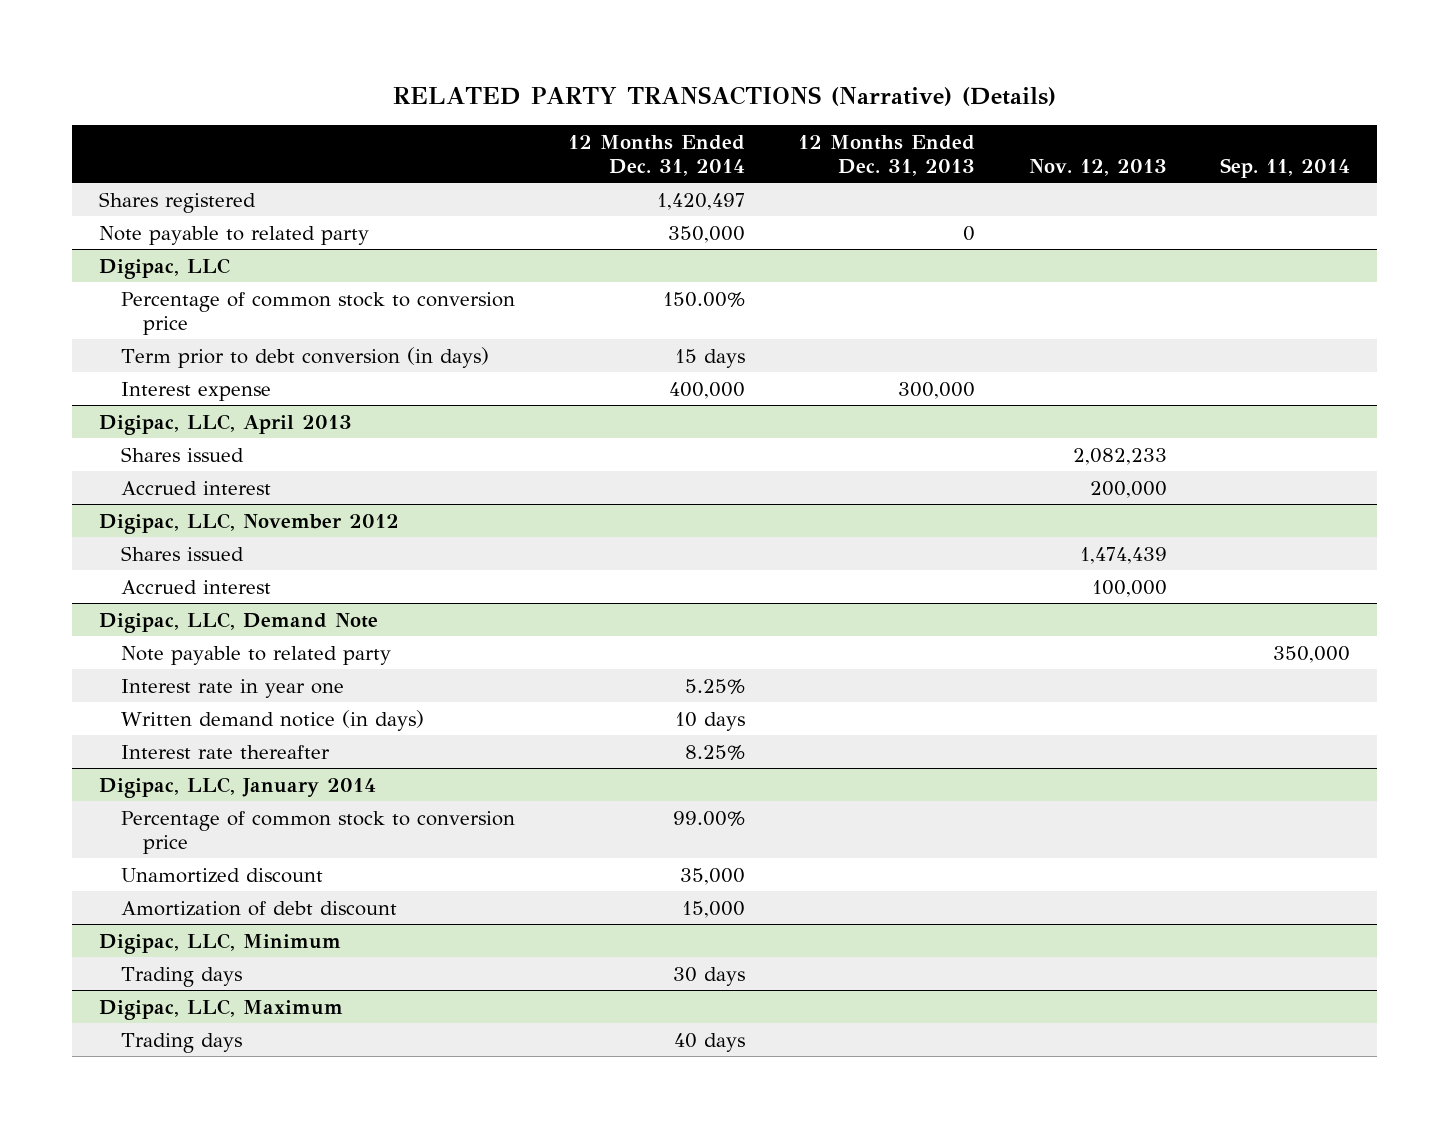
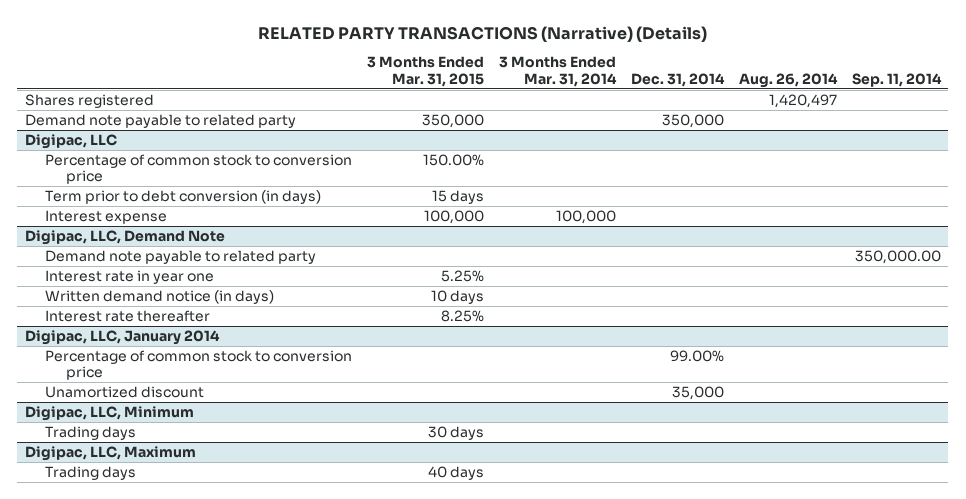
[568,134,746,176] 12 Months Ended Dec. 31, 2014 -> none
[798,134,976,176] 12 Months Ended Dec. 31, 2013 -> none
[1028,158,1167,176] Nov. 12, 2013 -> none
none -> [367,56,485,87] 3 Months Ended Mar. 31, 2015
none -> [499,56,618,87] 3 Months Ended Mar. 31, 2014
none -> [630,72,725,87] Dec. 31, 2014
none -> [738,72,838,88] Aug. 26, 2014
[98,225,369,245] Note payable to related party -> [24,113,296,128] Demand note payable to related party
[98,413,352,435] Digipac, LLC, April 2013 -> none
[120,446,244,462] Shares issued -> none
[120,480,271,495] Accrued interest -> none
[98,512,399,534] Digipac, LLC, November 2012 -> none
[120,545,244,561] Shares issued -> none
[120,579,271,594] Accrued interest -> none
[120,645,391,665] Note payable to related party -> [45,249,317,264] Demand note payable to related party
[1272,645,1350,663] 350,000 -> [854,249,941,264] 350,000.00
[120,900,397,916] Amortization of debt discount -> none

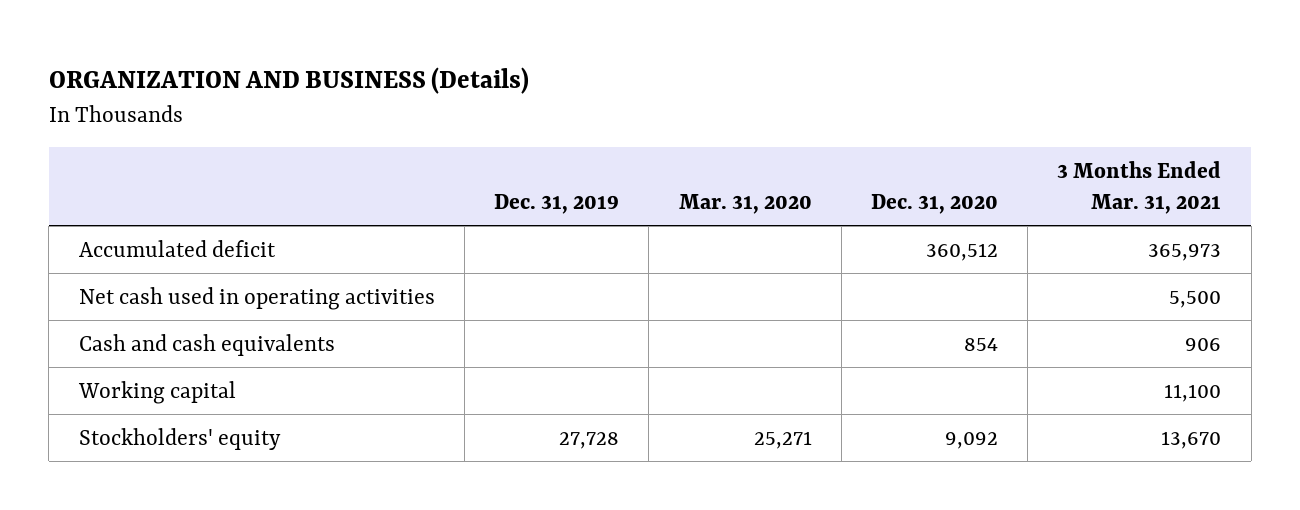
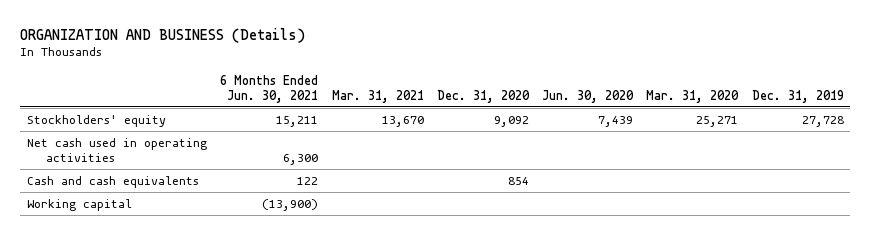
[1057,160,1222,214] 3 Months Ended Mar. 31, 2021 -> none
none -> [220,74,319,103] 6 Months Ended Jun. 30, 2021
none -> [331,89,424,103] Mar. 31, 2021
none -> [542,89,635,103] Jun. 30, 2020
[78,239,276,257] Accumulated deficit -> none
[78,427,281,450] Stockholders' equity -> [27,114,167,127] Stockholders' equity

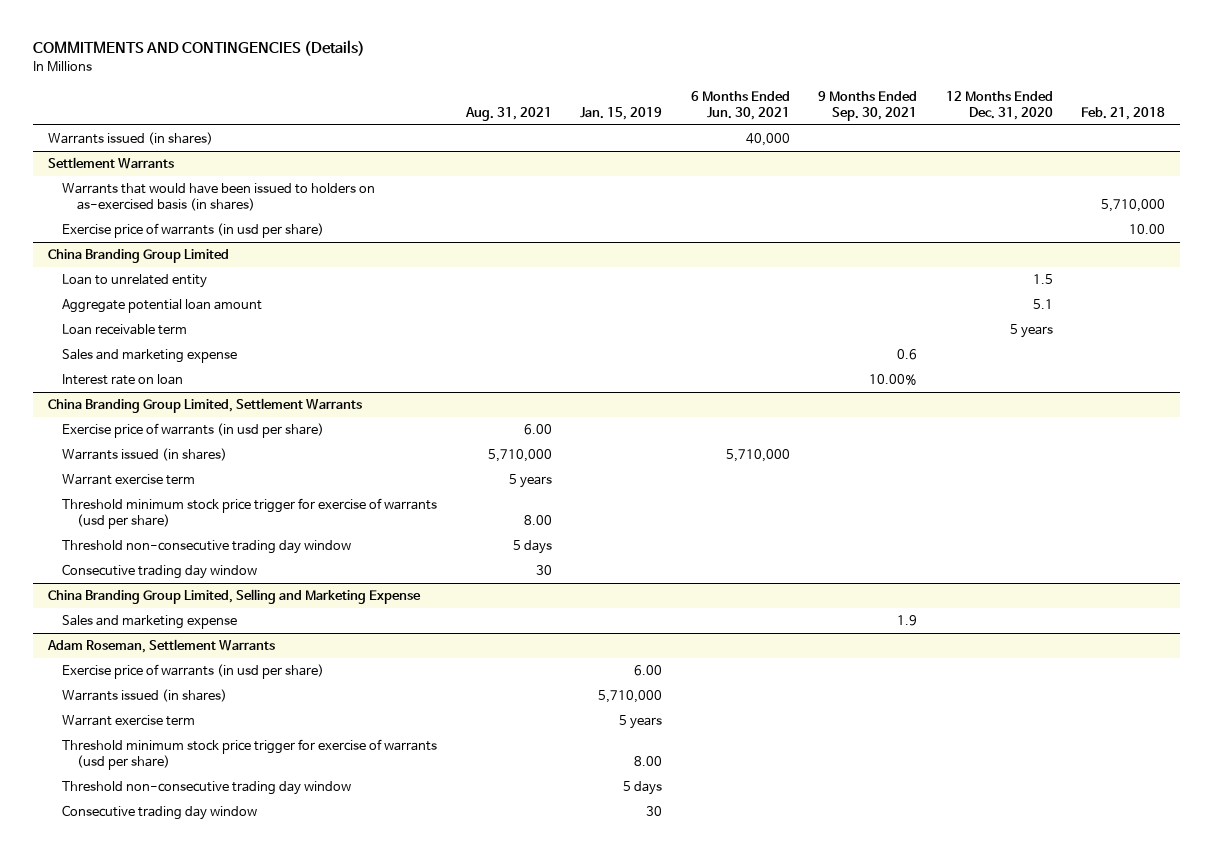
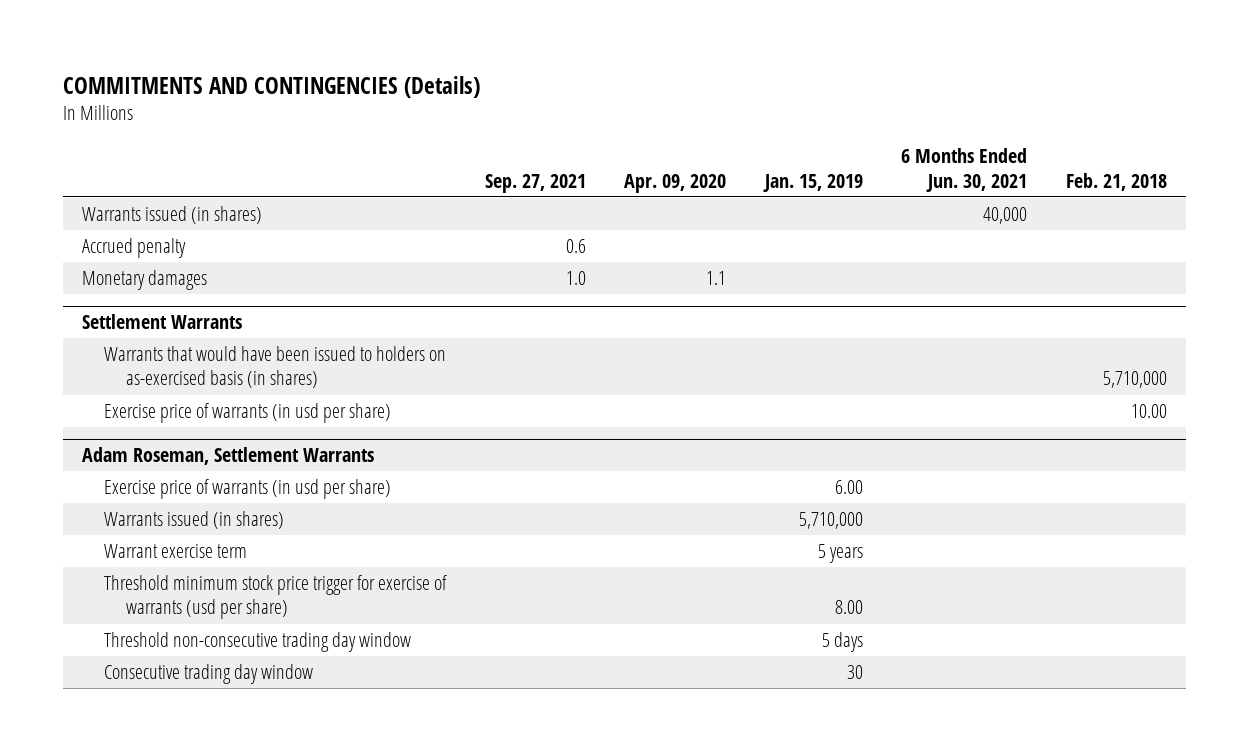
[464,106,552,121] Aug. 31, 2021 -> none
[818,91,918,121] 9 Months Ended Sep. 30, 2021 -> none
[945,91,1053,120] 12 Months Ended Dec. 31, 2020 -> none
none -> [484,173,586,193] Sep. 27, 2021
none -> [624,173,727,193] Apr. 09, 2020
none -> [82,238,187,259] Accrued penalty
none -> [82,270,208,291] Monetary damages
[47,249,229,264] China Branding Group Limited -> none
[62,274,208,289] Loan to unrelated entity -> none
[62,299,263,314] Aggregate potential loan amount -> none
[62,324,188,336] Loan receivable term -> none
[62,349,238,364] Sales and marketing expense -> none
[62,374,184,386] Interest rate on loan -> none
[47,398,362,414] China Branding Group Limited, Settlement Warrants -> none
[62,423,325,439] Exercise price of warrants (in usd per share) -> none
[62,448,228,462] Warrants issued (in shares) -> none
[62,474,196,486] Warrant exercise term -> none
[62,498,438,530] Threshold minimum stock price trigger for exercise of warrants (usd per share) -> none
[62,540,352,555] Threshold non-consecutive trading day window -> none
[62,564,258,580] Consecutive trading day window -> none
[47,589,421,605] China Branding Group Limited, Selling and Marketing Expense -> none
[62,615,238,630] Sales and marketing expense -> none

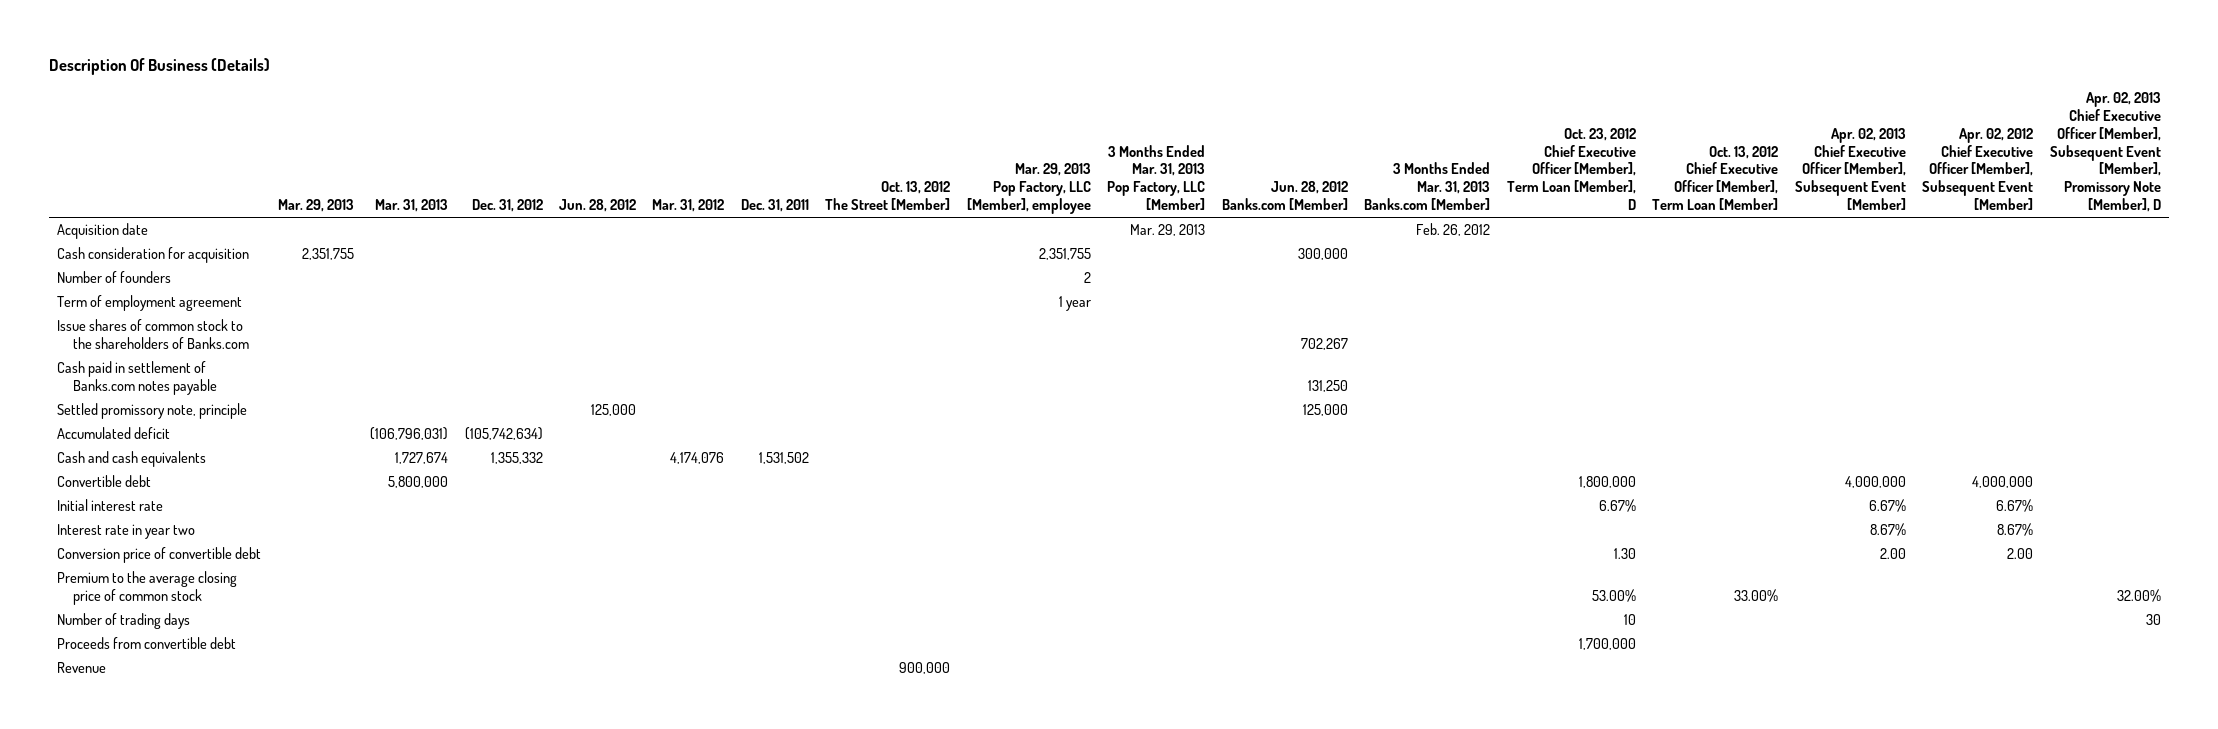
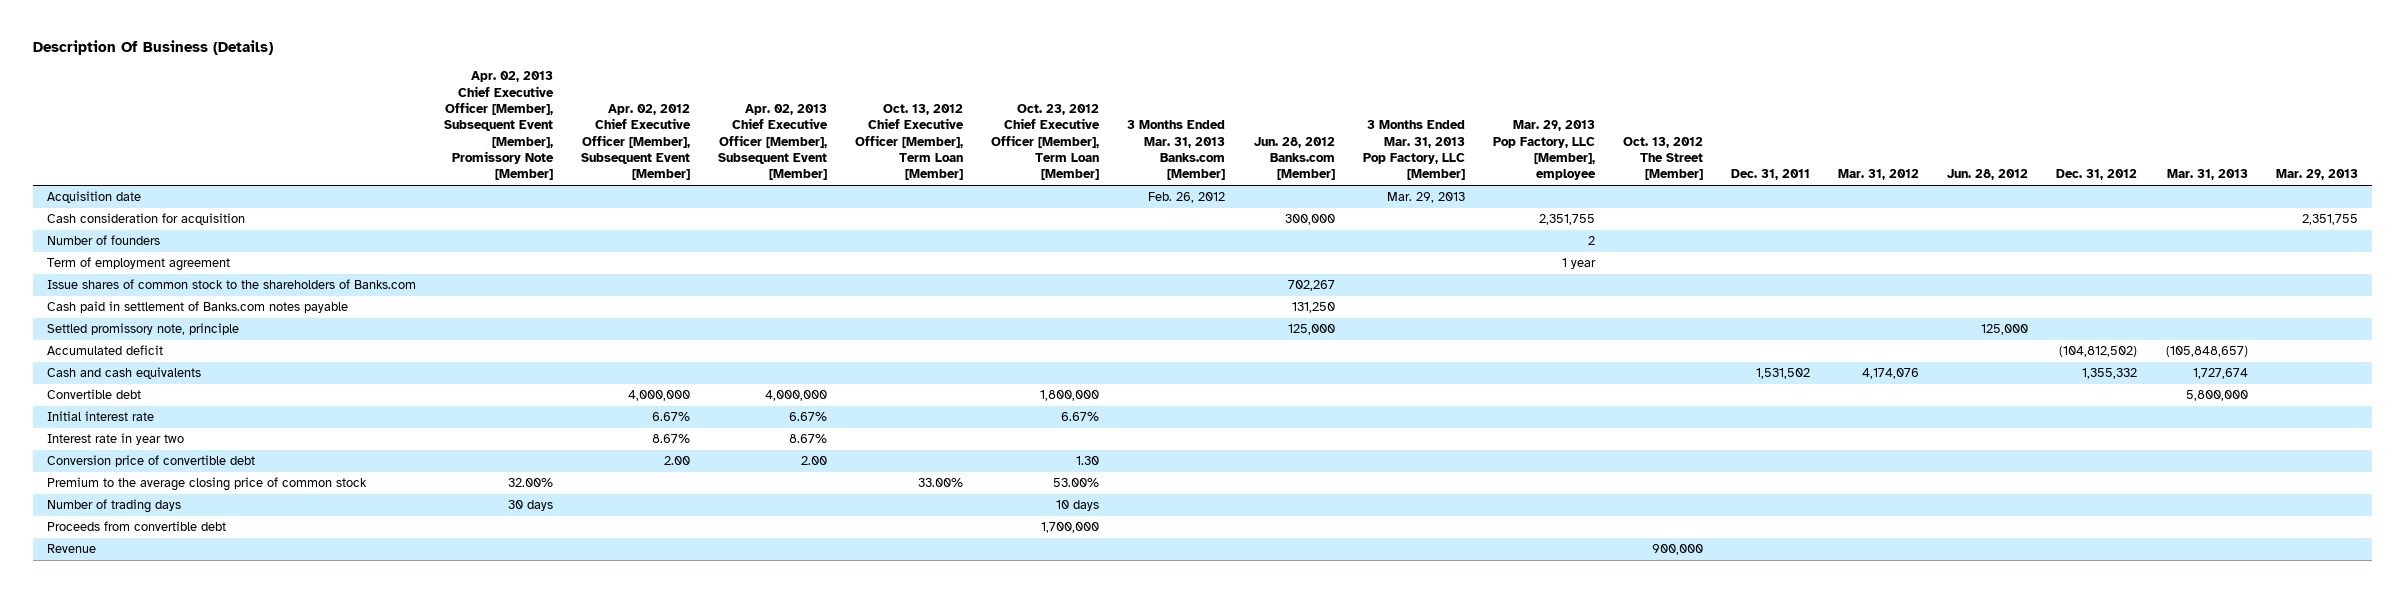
[1506,127,1636,211] Oct. 23, 2012 Chief Executive Officer [Member], Term Loan [Member], D -> none
[2049,91,2161,213] Apr. 02, 2013 Chief Executive Officer [Member], Subsequent Event [Member], Promissory Note [Member], D -> none
none -> [443,71,554,181] Apr. 02, 2013 Chief Executive Officer [Member], Subsequent Event [Member], Promissory Note [Member]
none -> [991,104,1101,181] Oct. 23, 2012 Chief Executive Officer [Member], Term Loan [Member]
[370,427,449,441] (106,796,031) -> [2165,346,2248,358] (105,848,657)
[464,427,543,441] (105,742,634) -> [2059,346,2138,358] (104,812,502)

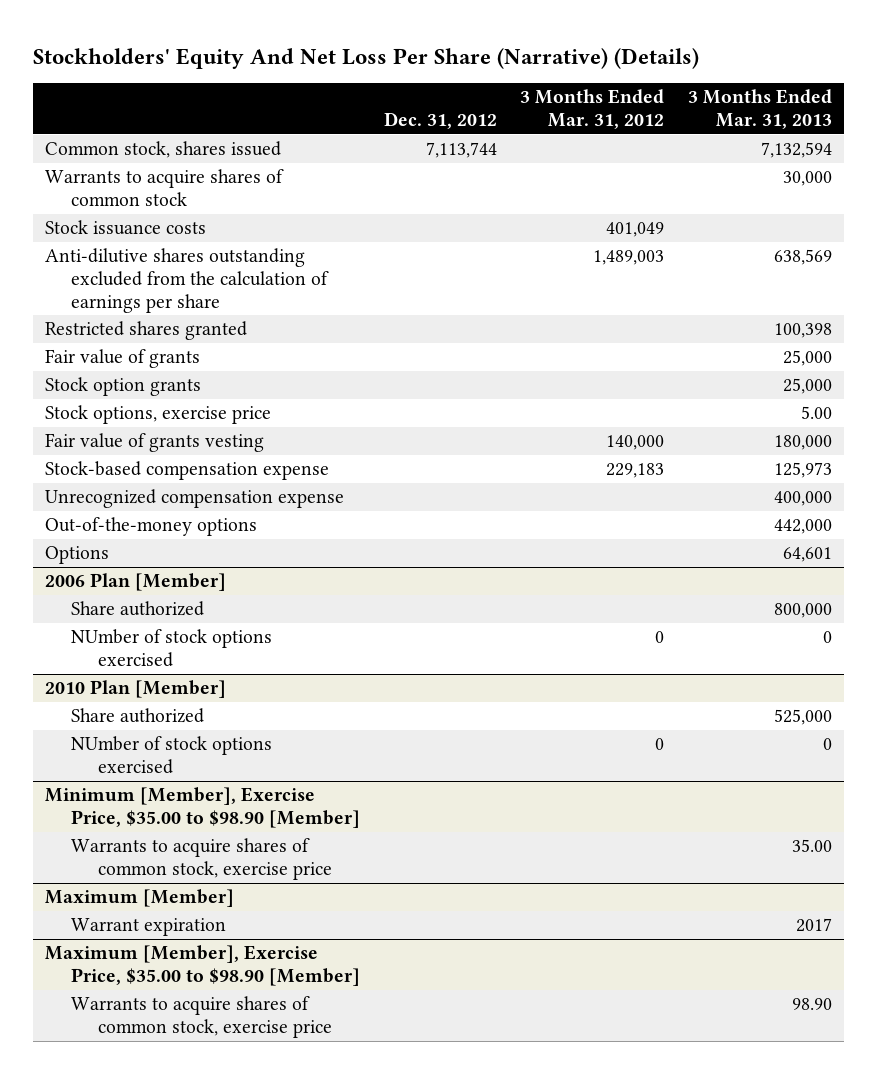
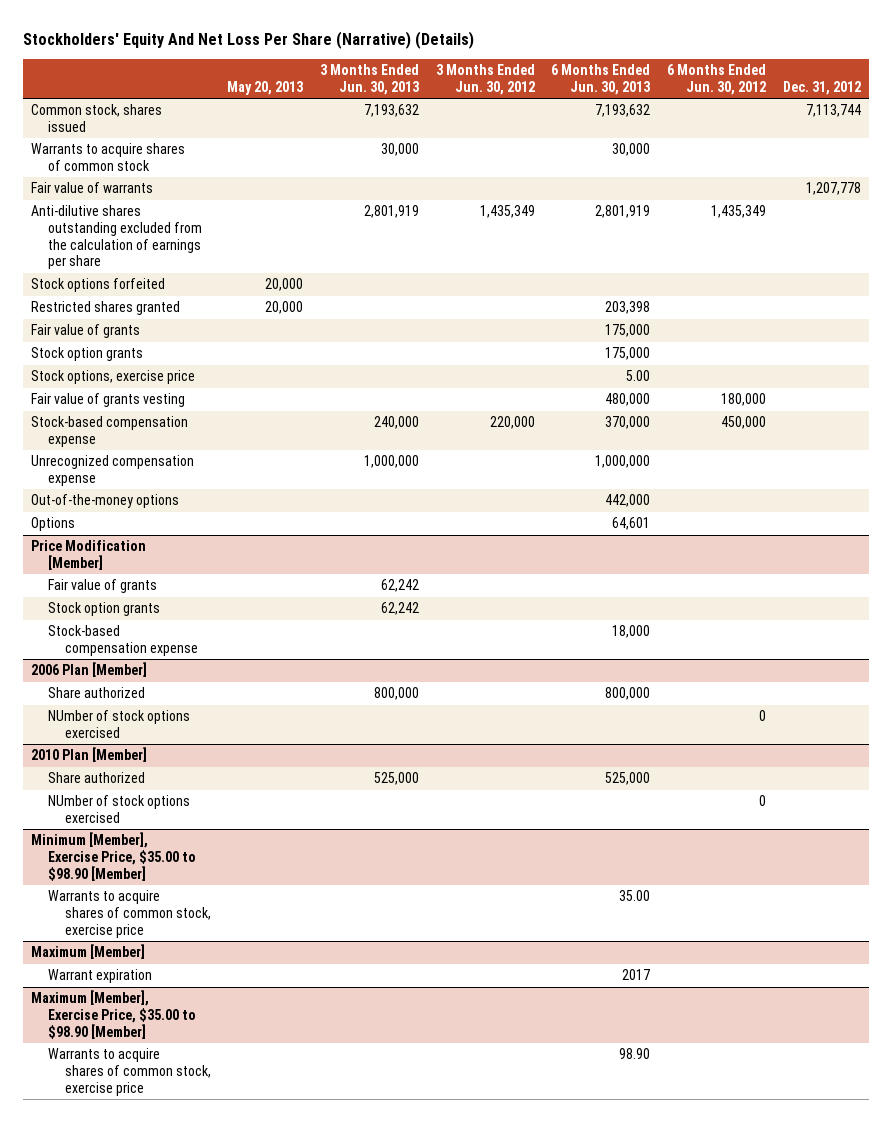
[520,89,665,130] 3 Months Ended Mar. 31, 2012 -> none
[687,89,832,130] 3 Months Ended Mar. 31, 2013 -> none
none -> [227,80,304,95] May 20, 2013
none -> [320,64,420,95] 3 Months Ended Jun. 30, 2013
none -> [435,64,535,95] 3 Months Ended Jun. 30, 2012
none -> [551,64,651,95] 6 Months Ended Jun. 30, 2013
none -> [666,64,766,95] 6 Months Ended Jun. 30, 2012
[44,220,206,236] Stock issuance costs -> none
none -> [31,182,154,194] Fair value of warrants
none -> [31,278,166,293] Stock options forfeited
none -> [31,540,147,570] Price Modification [Member]
none -> [48,579,158,594] Fair value of grants
none -> [48,602,161,617] Stock option grants
none -> [48,625,198,656] Stock-based compensation expense

